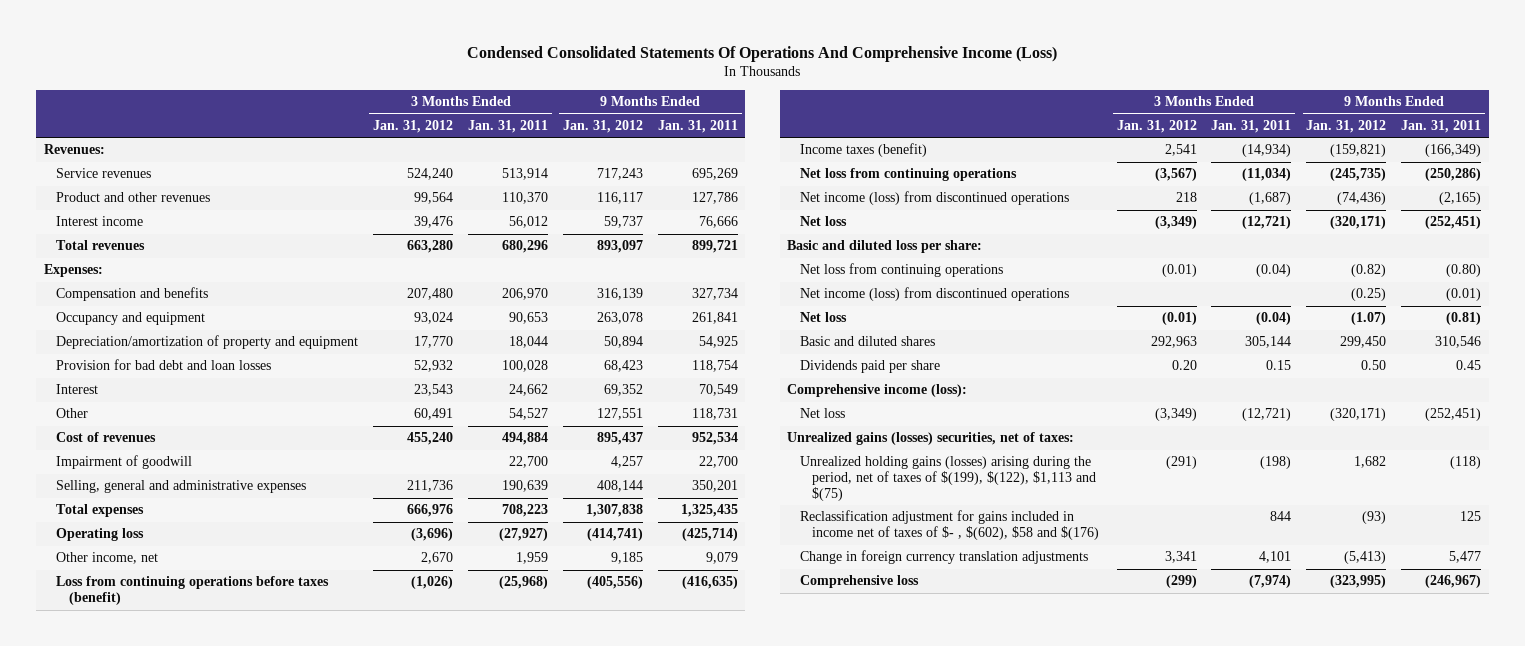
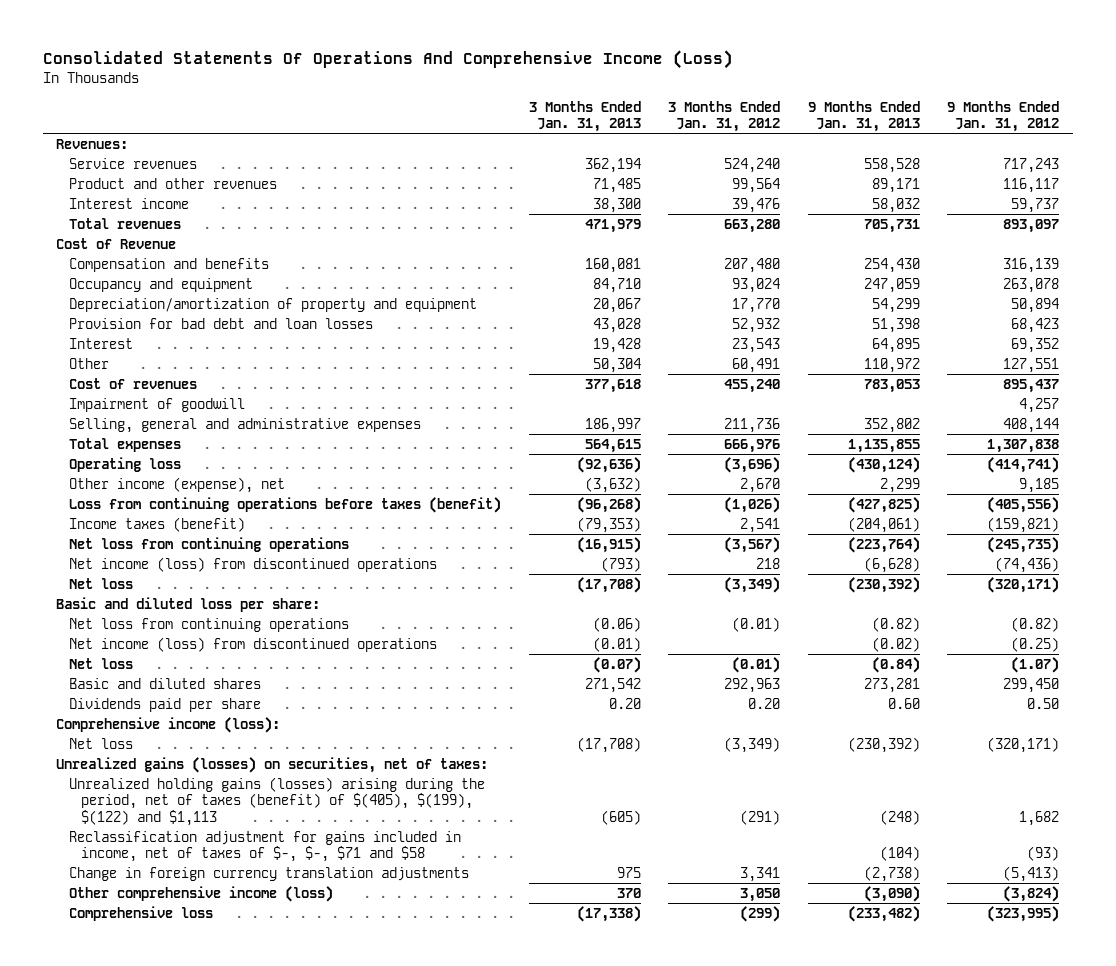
[467,45,1058,62] Condensed Consolidated Statements Of Operations And Comprehensive Income (Loss) -> [42,50,733,70] Consolidated Statements Of Operations And Comprehensive Income (Loss)
[468,120,549,134] Jan. 31, 2011 -> none
[657,120,738,134] Jan. 31, 2011 -> none
none -> [528,100,641,133] 3 Months Ended Jan. 31, 2013
none -> [807,100,920,133] 9 Months Ended Jan. 31, 2013
[43,264,103,278] Expenses: -> none
none -> [56,237,177,249] Cost of Revenue
[56,552,159,565] Other income, net -> [68,476,285,493] Other income (expense), net
[787,432,1075,446] Unrealized gains (losses) securities, net of taxes: -> [56,756,489,773] Unrealized gains (losses) on securities, net of taxes:
[799,456,1097,502] Unrealized holding gains (losses) arising during the period, net of taxes of $(199), $(122), $1,113 and $(75) -> [68,776,485,826] Unrealized holding gains (losses) arising during the period, net of taxes (benefit) of $(405), $(199), $(122) and $1,113
[799,510,1100,541] Reclassification adjustment for gains included in income net of taxes of $- , $(602), $58 and $(176) -> [68,830,461,863] Reclassification adjustment for gains included in income, net of taxes of $-, $-, $71 and $58
none -> [68,885,333,902] Other comprehensive income (loss)

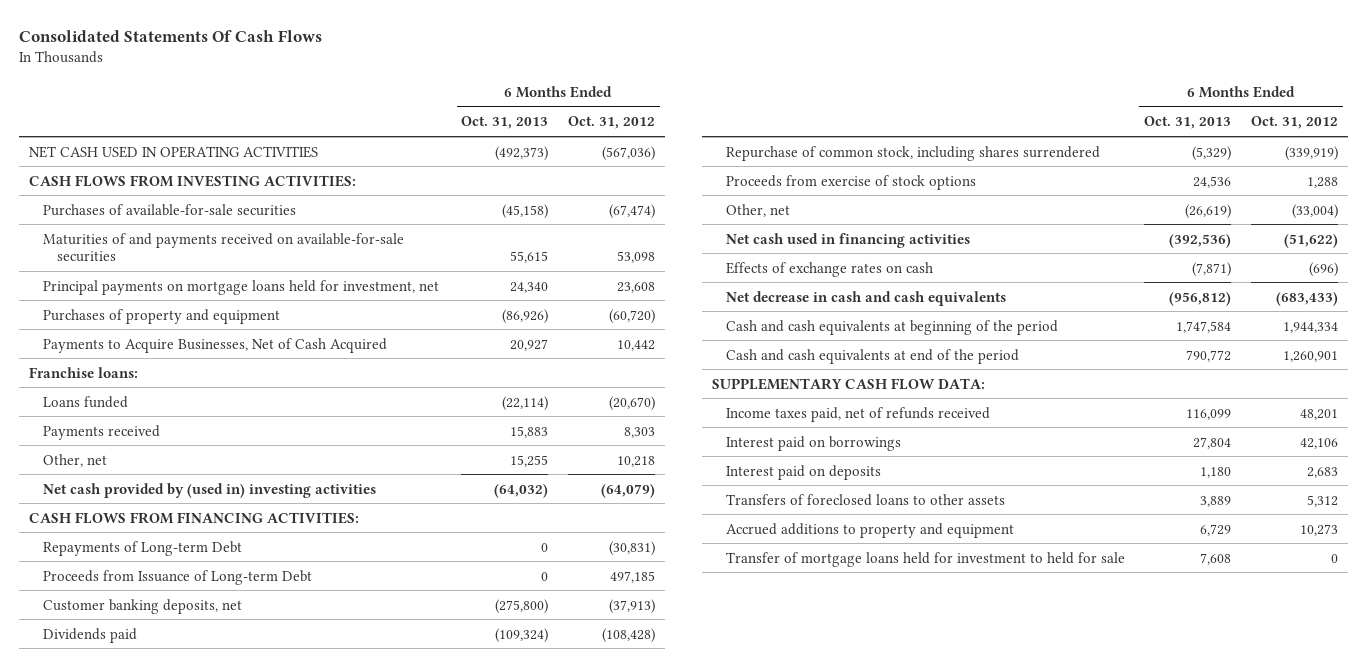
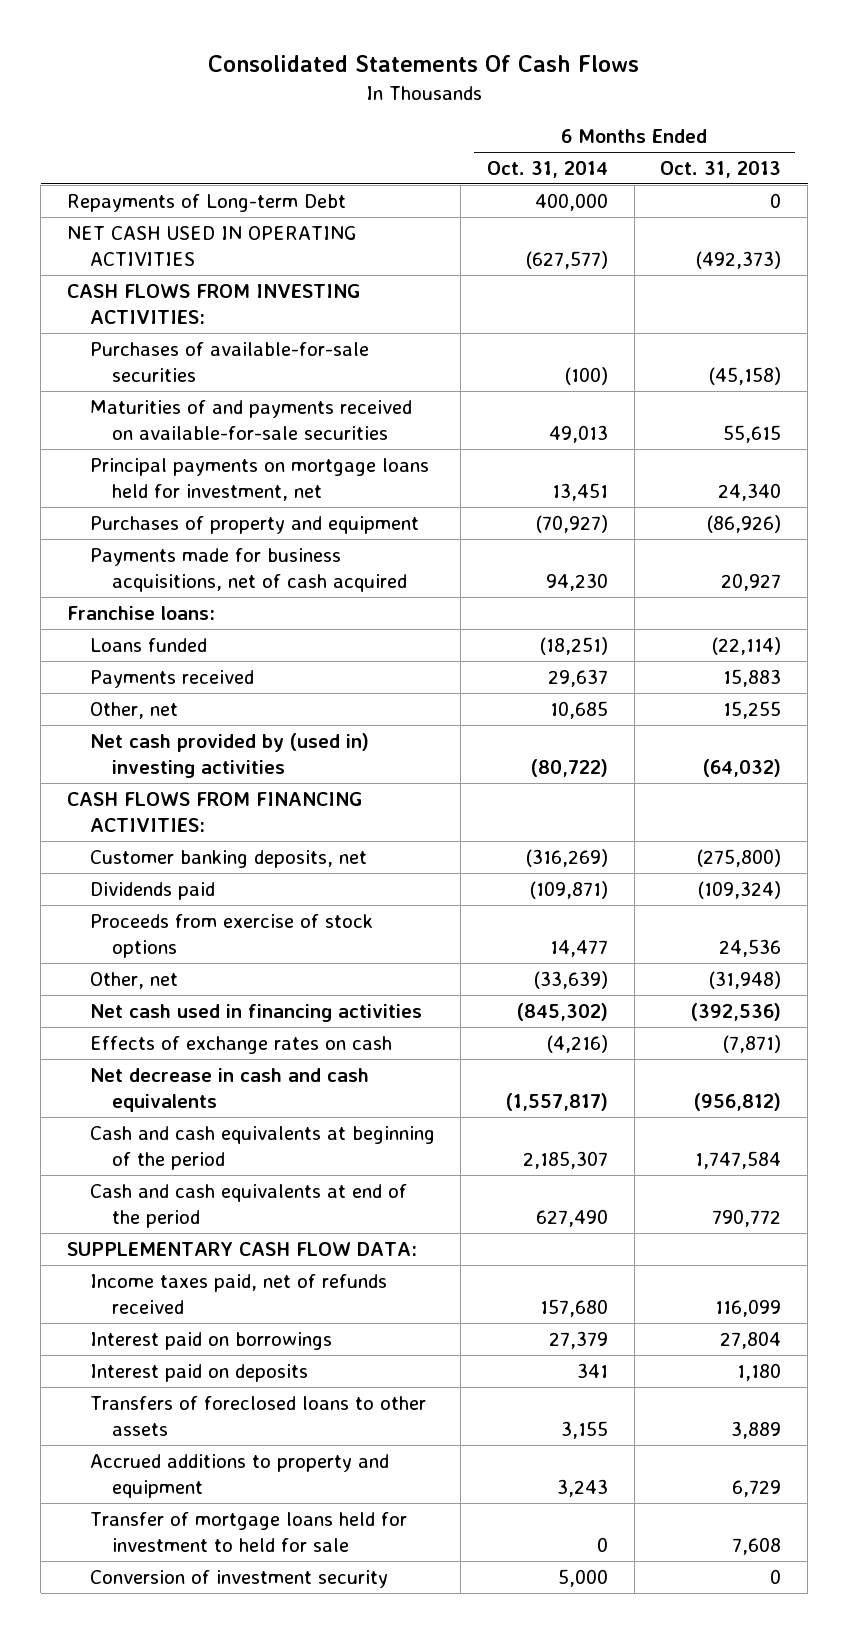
[568,116,656,130] Oct. 31, 2012 -> none
none -> [487,160,609,178] Oct. 31, 2014
[42,540,242,556] Repayments of Long-term Debt -> [67,193,347,212] Repayments of Long-term Debt
[42,337,387,353] Payments to Acquire Businesses, Net of Cash Acquired -> [89,547,407,593] Payments made for business acquisitions, net of cash acquired
[42,569,312,585] Proceeds from Issuance of Long-term Debt -> none
[725,145,1100,161] Repurchase of common stock, including shares surrendered -> none
[1185,203,1232,219] (26,619) -> [709,970,782,989] (31,948)
none -> [89,1569,388,1588] Conversion of investment security

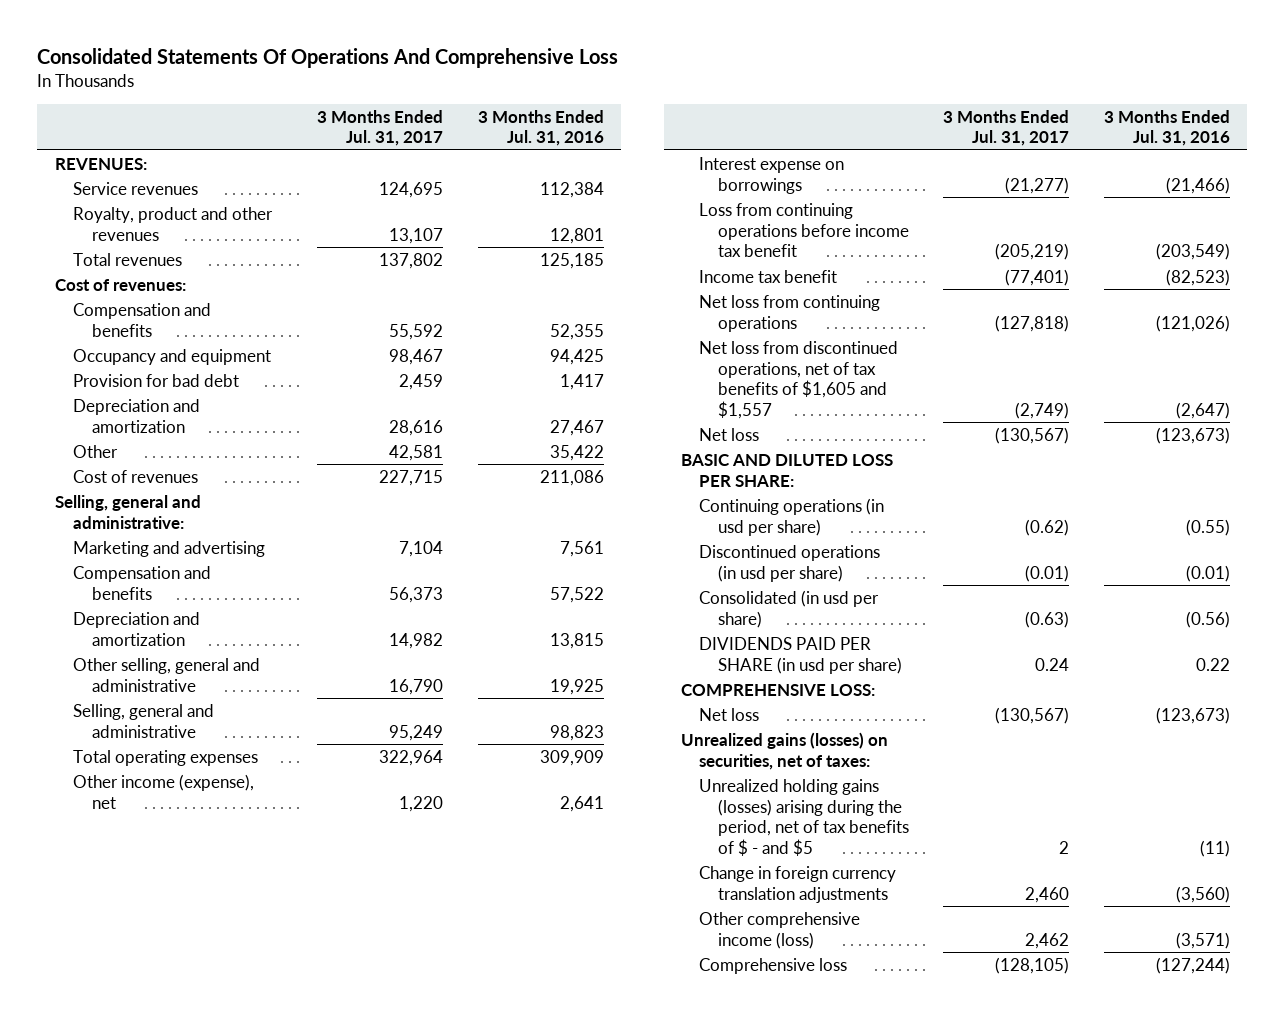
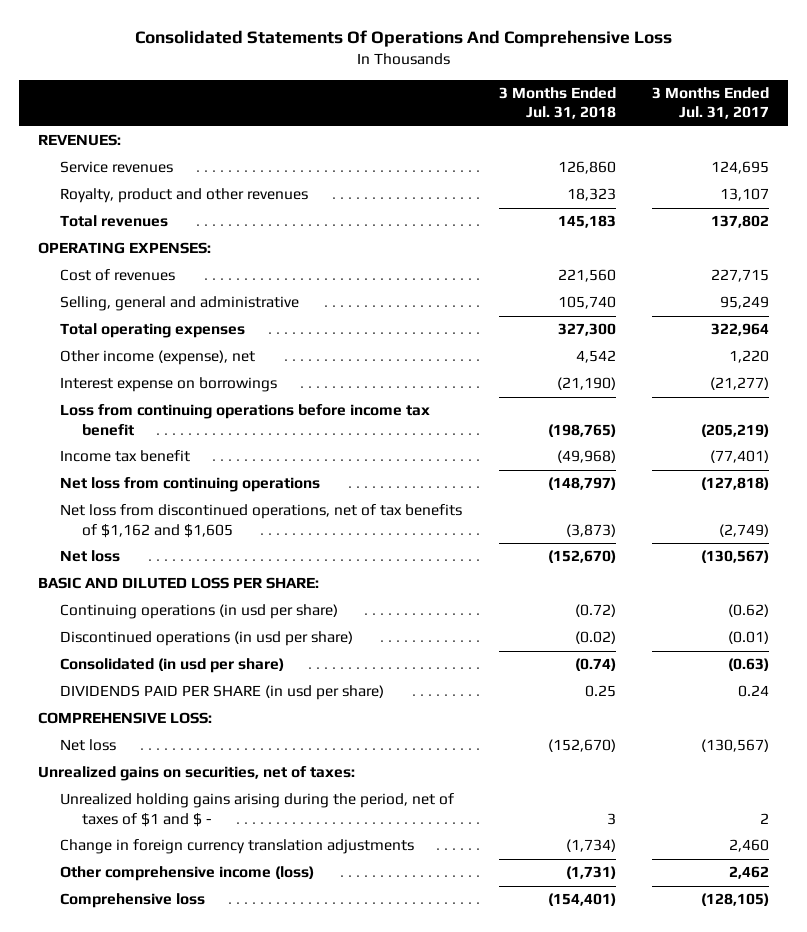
[477,109,604,147] 3 Months Ended Jul. 31, 2016 -> none
none -> [498,86,616,120] 3 Months Ended Jul. 31, 2018
[54,278,186,291] Cost of revenues: -> none
[73,302,212,337] Compensation and benefits -> none
[73,348,272,365] Occupancy and equipment -> none
[73,373,240,387] Provision for bad debt -> none
[73,398,201,433] Depreciation and amortization -> none
[73,444,119,458] Other -> none
none -> [37,242,211,255] OPERATING EXPENSES:
[54,494,201,529] Selling, general and administrative: -> none
[73,540,266,557] Marketing and advertising -> none
[73,565,212,600] Compensation and benefits -> none
[73,611,201,646] Depreciation and amortization -> none
[73,657,261,692] Other selling, general and administrative -> none
[699,340,899,419] Net loss from discontinued operations, net of tax benefits of $1,605 and $1,557 -> [59,504,462,538] Net loss from discontinued operations, net of tax benefits of $1,162 and $1,605
[680,731,888,770] Unrealized gains (losses) on securities, net of taxes: -> [37,766,355,782] Unrealized gains on securities, net of taxes:
[699,778,909,856] Unrealized holding gains (losses) arising during the period, net of tax benefits of $ - and $5 -> [59,793,454,827] Unrealized holding gains arising during the period, net of taxes of $1 and $ -

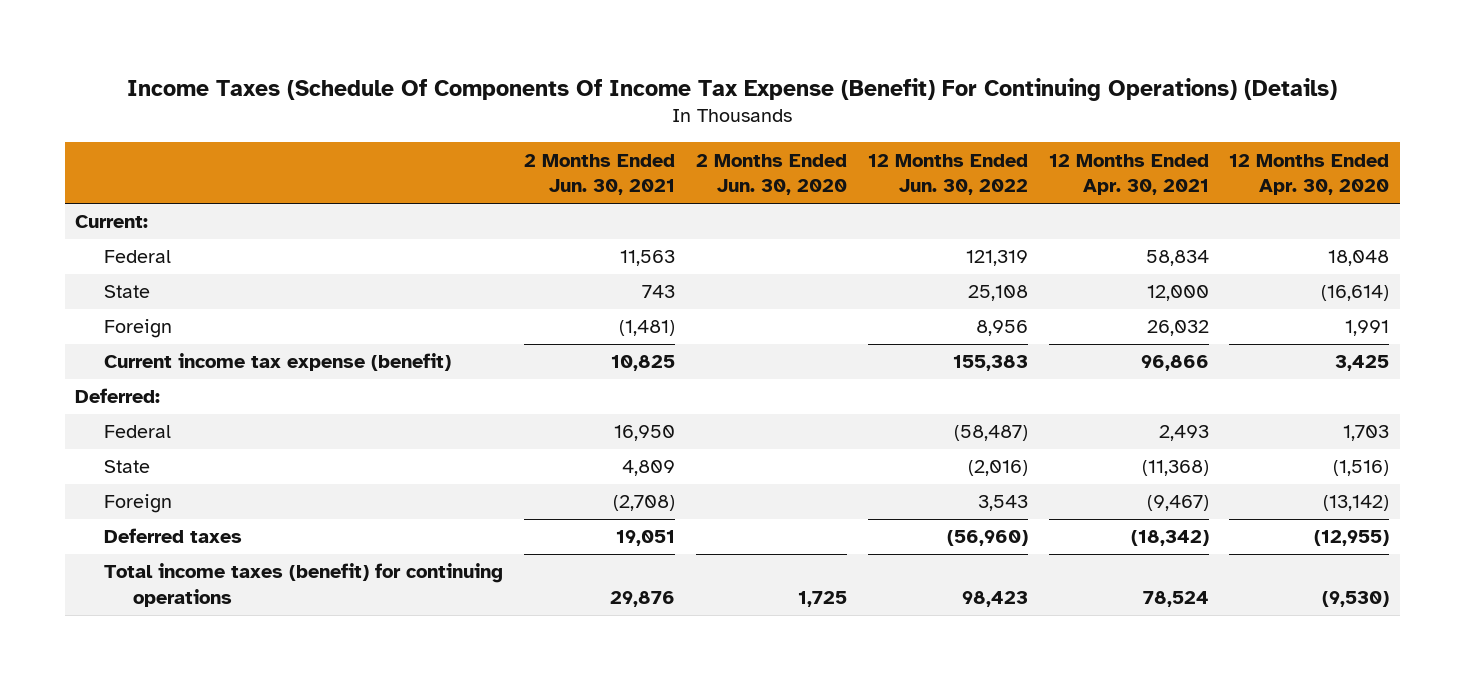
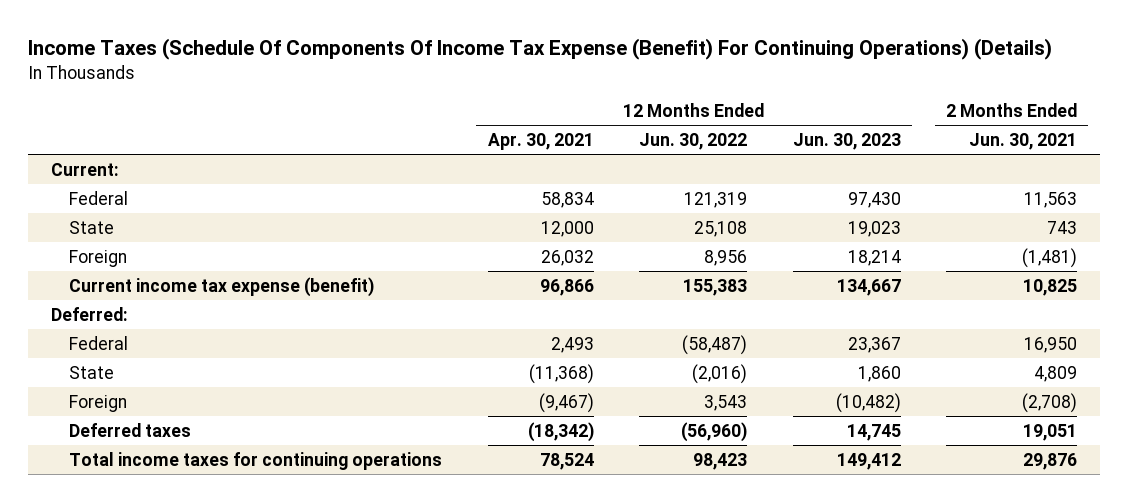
[695,153,847,196] 2 Months Ended Jun. 30, 2020 -> none
[1229,153,1390,196] 12 Months Ended Apr. 30, 2020 -> none
none -> [792,133,901,151] Jun. 30, 2023
[104,563,504,608] Total income taxes (benefit) for continuing operations -> [69,451,443,470] Total income taxes for continuing operations

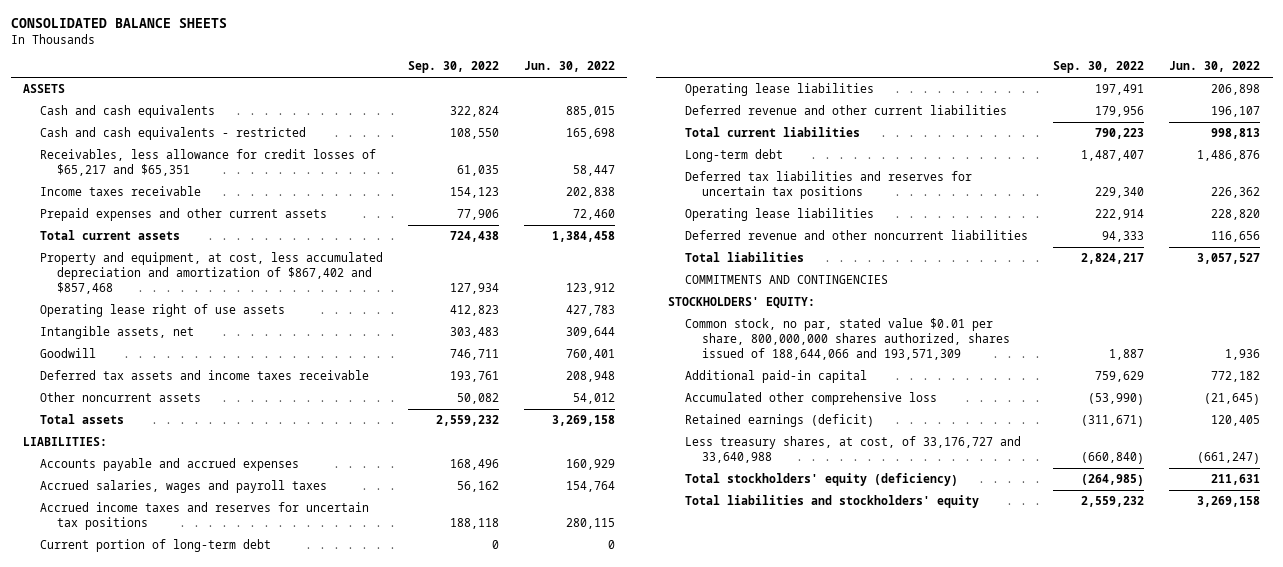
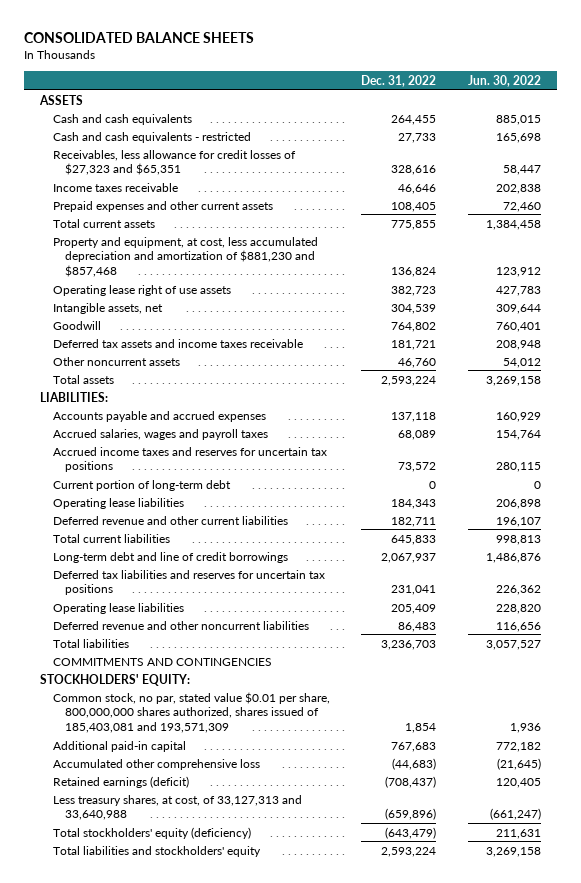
[408,61,500,74] Sep. 30, 2022 -> none
none -> [361,74,437,87] Dec. 31, 2022
[40,149,377,176] Receivables, less allowance for credit losses of $65,217 and $65,351 -> [52,149,296,176] Receivables, less allowance for credit losses of $27,323 and $65,351
[40,252,384,294] Property and equipment, at cost, less accumulated depreciation and amortization of $867,402 and $857,468 -> [52,236,318,278] Property and equipment, at cost, less accumulated depreciation and amortization of $881,230 and $857,468
[685,149,784,163] Long-term debt -> [52,551,288,563] Long-term debt and line of credit borrowings
[685,318,1011,360] Common stock, no par, stated value $0.01 per share, 800,000,000 shares authorized, shares issued of 188,644,066 and 193,571,309 -> [52,691,330,734] Common stock, no par, stated value $0.01 per share, 800,000,000 shares authorized, shares issued of 185,403,081 and 193,571,309
[685,436,1022,463] Less treasury shares, at cost, of 33,176,727 and 33,640,988 -> [52,794,302,821] Less treasury shares, at cost, of 33,127,313 and 33,640,988

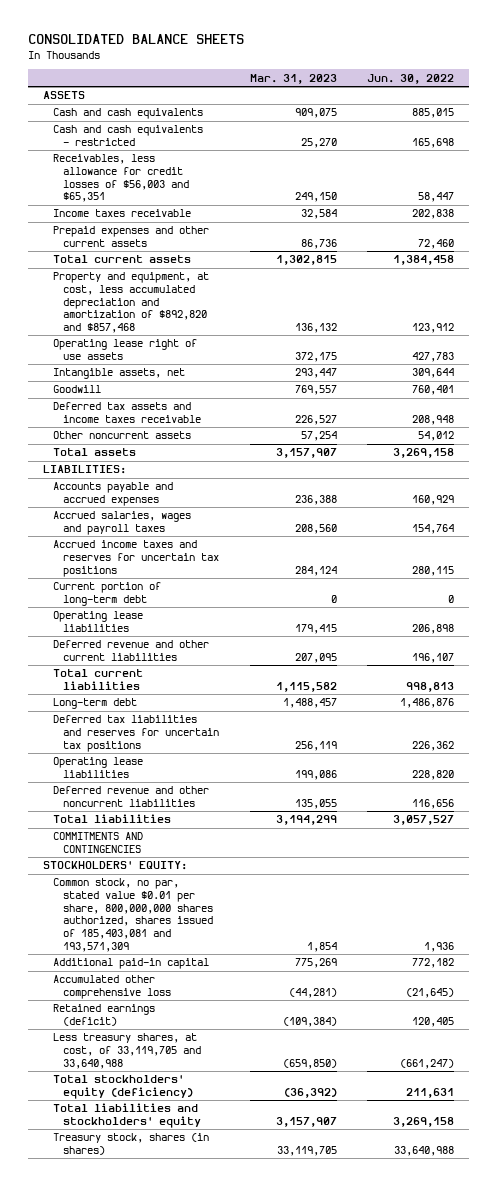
[361,74,437,87] Dec. 31, 2022 -> none
none -> [249,73,337,84] Mar. 31, 2023
[52,149,296,176] Receivables, less allowance for credit losses of $27,323 and $65,351 -> [53,154,190,203] Receivables, less allowance for credit losses of $56,003 and $65,351
[52,236,318,278] Property and equipment, at cost, less accumulated depreciation and amortization of $881,230 and $857,468 -> [53,272,210,334] Property and equipment, at cost, less accumulated depreciation and amortization of $892,820 and $857,468
[52,551,288,563] Long-term debt and line of credit borrowings -> [53,698,138,710] Long-term debt
[52,794,302,821] Less treasury shares, at cost, of 33,127,313 and 33,640,988 -> [53,1033,202,1069] Less treasury shares, at cost, of 33,119,705 and 33,640,988
none -> [53,1133,210,1156] Treasury stock, shares (in shares)

